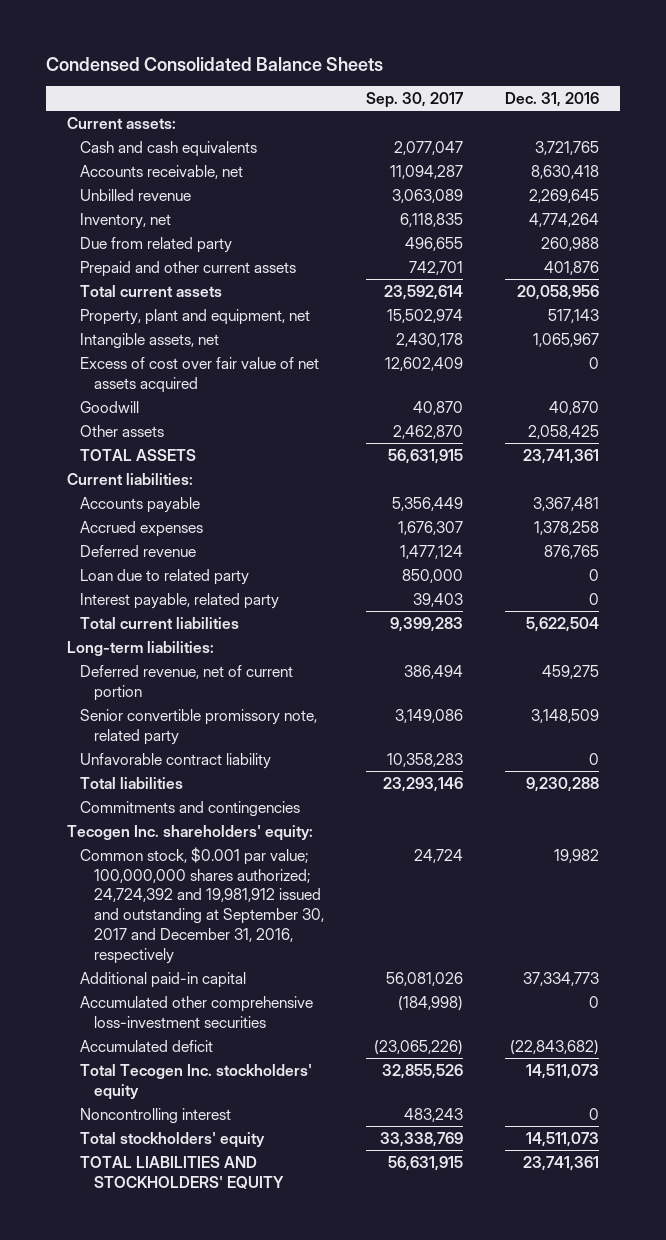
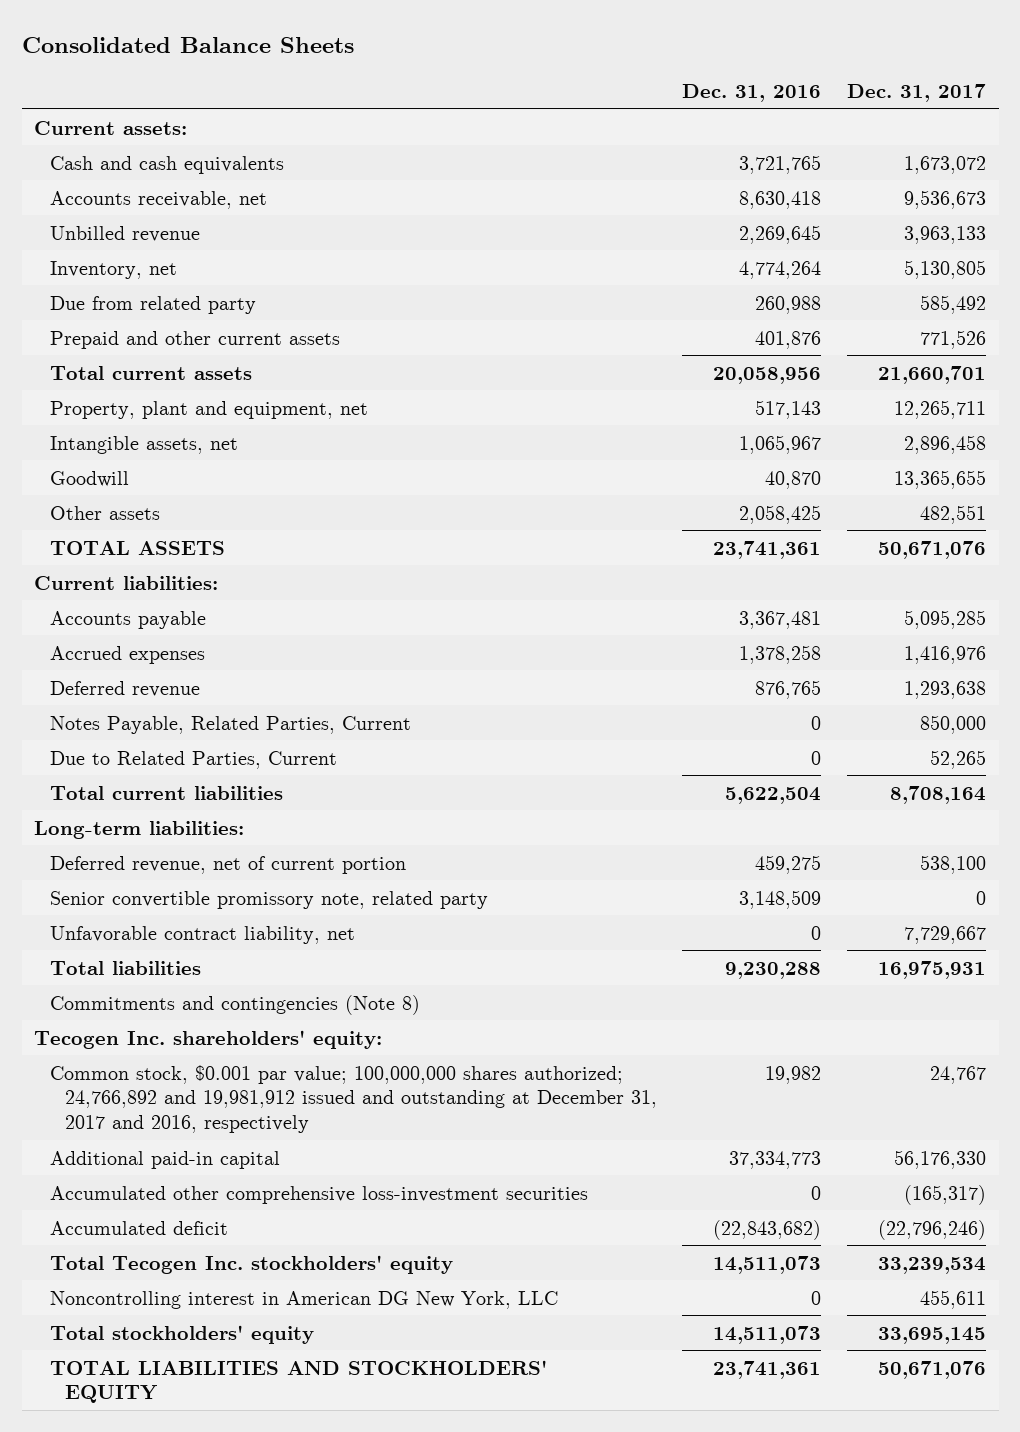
[46,56,384,71] Condensed Consolidated Balance Sheets -> [21,37,354,54] Consolidated Balance Sheets
[365,92,463,109] Sep. 30, 2017 -> none
none -> [846,83,986,102] Dec. 31, 2017
[80,356,320,393] Excess of cost over fair value of net assets acquired -> none
[80,592,280,609] Interest payable, related party -> none
[80,568,250,585] Loan due to related party -> [49,715,411,734] Notes Payable, Related Parties, Current
none -> [49,750,337,769] Due to Related Parties, Current
[80,752,272,769] Unfavorable contract liability -> [49,925,355,944] Unfavorable contract liability, net
[80,800,301,817] Commitments and contingencies -> [49,994,420,1015] Commitments and contingencies (Note 8)
[80,846,324,964] Common stock, $0.001 par value; 100,000,000 shares authorized; 24,724,392 and 19,981,912 issued and outstanding at September 30, 2017 and December 31, 2016, respectively -> [49,1064,657,1134] Common stock, $0.001 par value; 100,000,000 shares authorized; 24,766,892 and 19,981,912 issued and outstanding at December 31, 2017 and 2016, respectively
[80,1107,232,1124] Noncontrolling interest -> [49,1290,558,1309] Noncontrolling interest in American DG New York, LLC

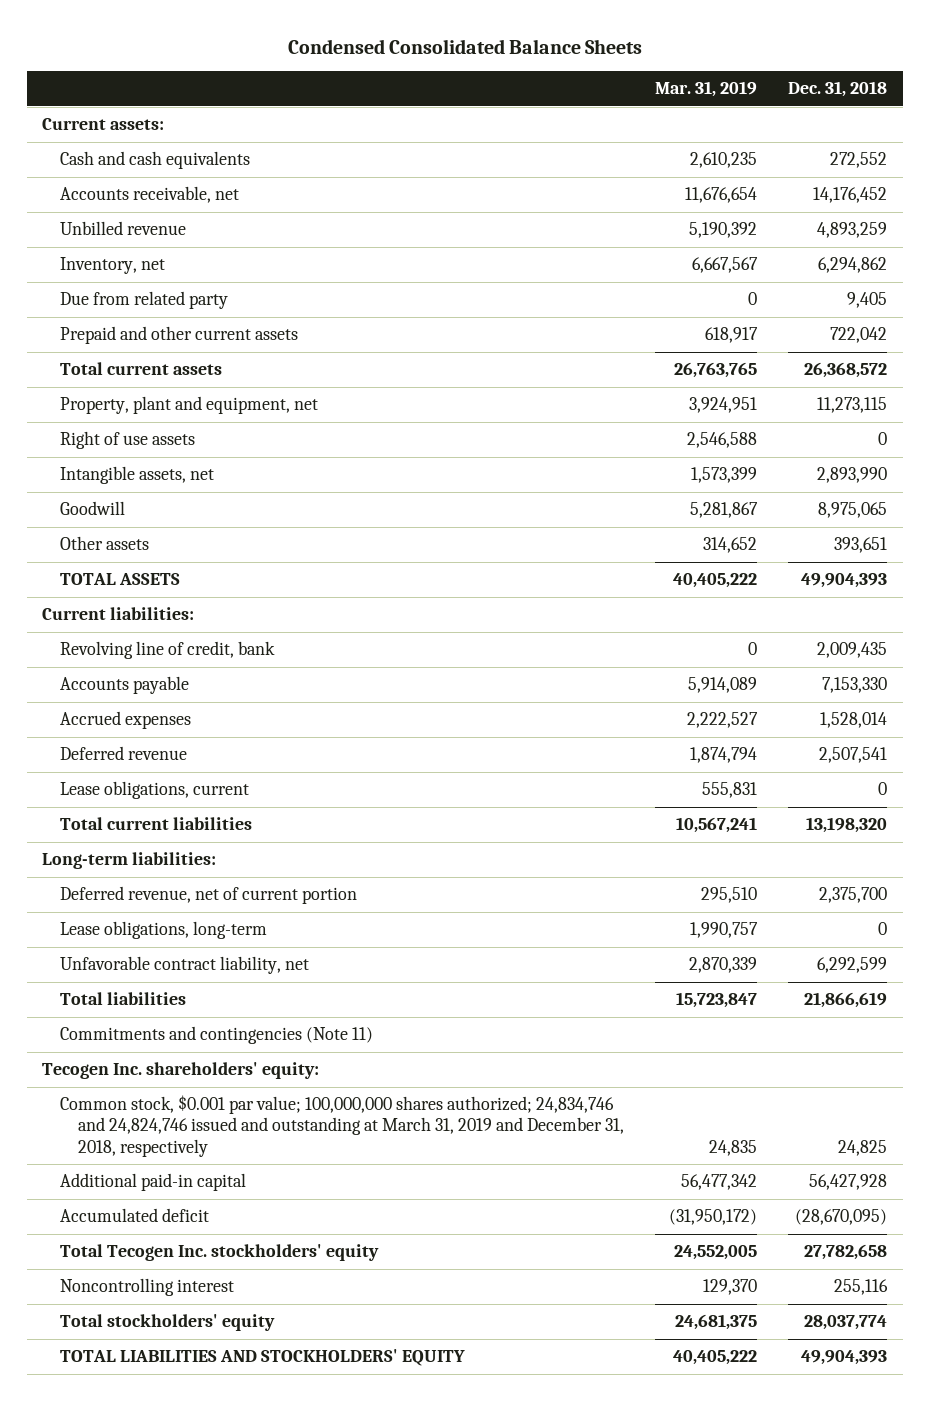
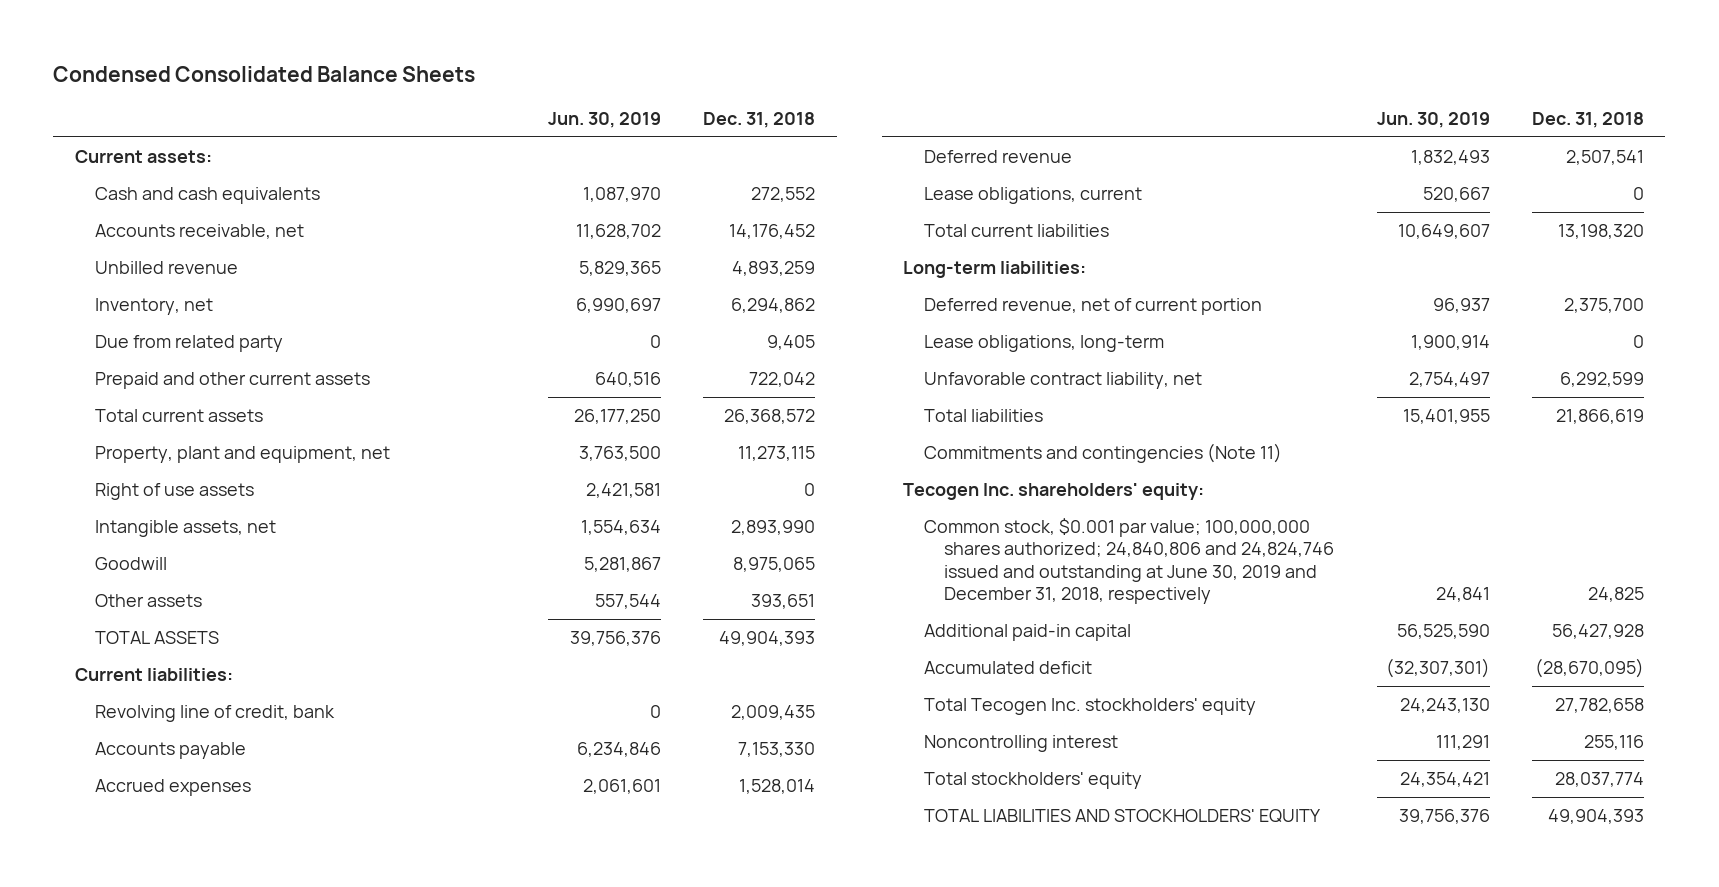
[655,81,758,98] Mar. 31, 2019 -> none
none -> [548,111,662,128] Jun. 30, 2019
[60,1095,624,1157] Common stock, $0.001 par value; 100,000,000 shares authorized; 24,834,746 and 24,824,746 issued and outstanding at March 31, 2019 and December 31, 2018, respectively -> [923,517,1335,605] Common stock, $0.001 par value; 100,000,000 shares authorized; 24,840,806 and 24,824,746 issued and outstanding at June 30, 2019 and December 31, 2018, respectively

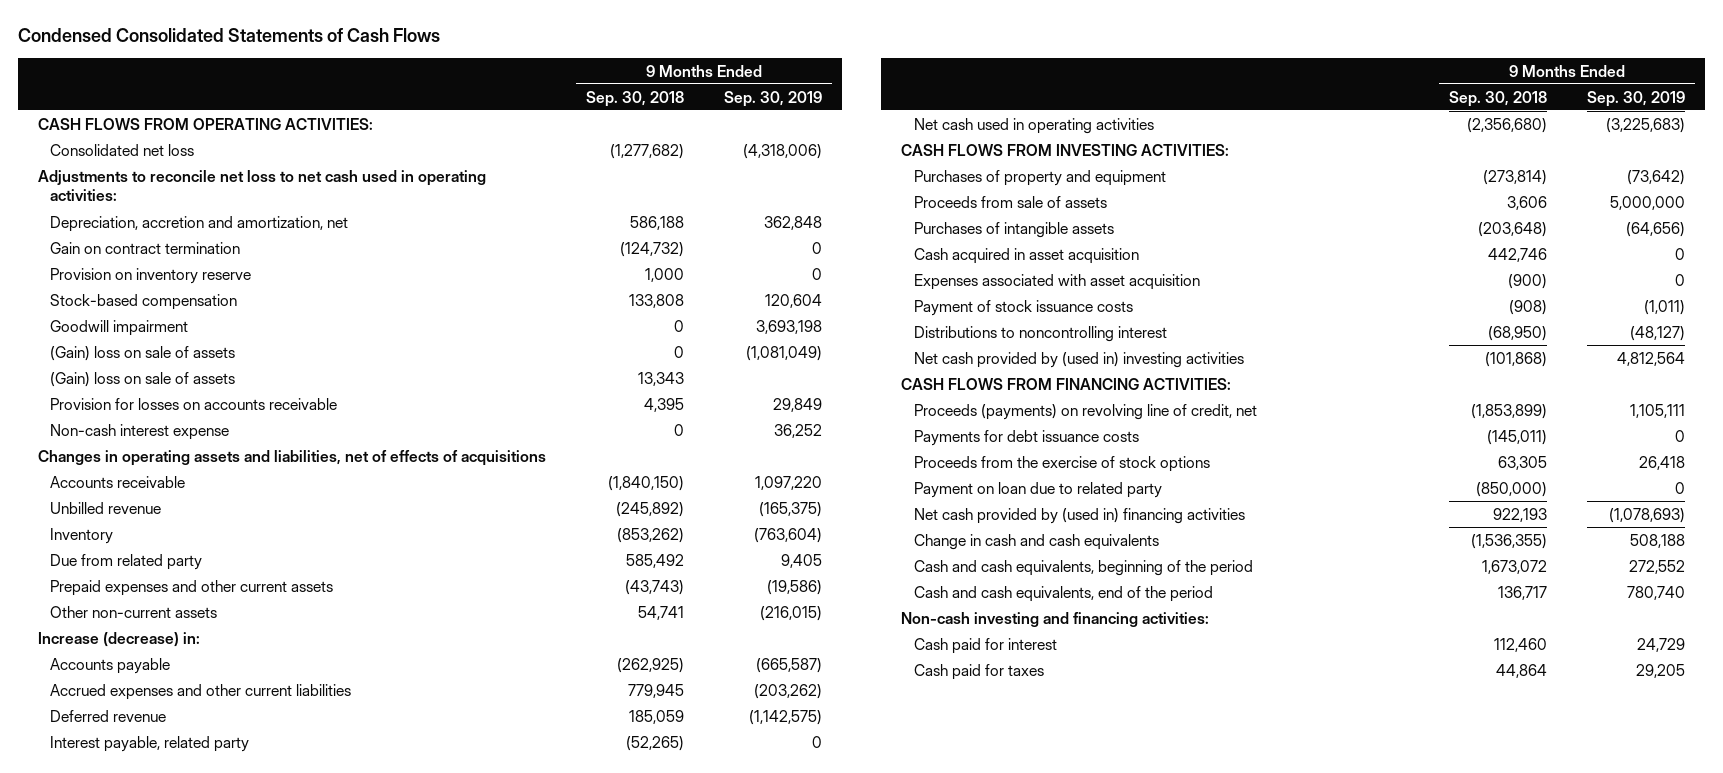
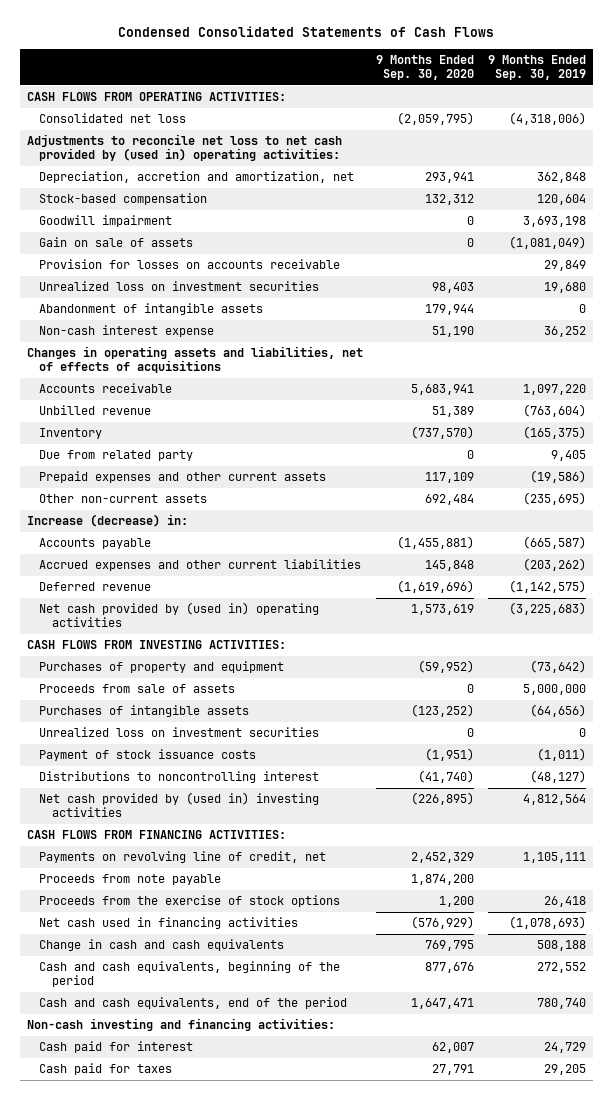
[585,90,684,107] Sep. 30, 2018 -> none
none -> [376,55,475,80] 9 Months Ended Sep. 30, 2020
[37,169,486,202] Adjustments to reconcile net loss to net cash used in operating activities: -> [26,134,342,162] Adjustments to reconcile net loss to net cash provided by (used in) operating activities:
[50,241,241,254] Gain on contract termination -> none
[50,267,252,284] Provision on inventory reserve -> none
[50,371,236,387] (Gain) loss on sale of assets -> none
[50,345,236,361] (Gain) loss on sale of assets -> [39,237,194,248] Gain on sale of assets
none -> [39,281,320,292] Unrealized loss on investment securities
none -> [39,303,264,316] Abandonment of intangible assets
[758,501,822,517] (165,375) -> [523,404,587,418] (763,604)
[753,527,822,543] (763,604) -> [523,426,587,440] (165,375)
[759,605,822,621] (216,015) -> [523,492,587,506] (235,695)
[50,735,250,752] Interest payable, related party -> none
[913,117,1154,134] Net cash used in operating activities -> [39,602,320,628] Net cash provided by (used in) operating activities
[913,247,1139,264] Cash acquired in asset acquisition -> none
[913,273,1200,290] Expenses associated with asset acquisition -> none
none -> [39,727,320,738] Unrealized loss on investment securities
[913,429,1139,446] Payments for debt issuance costs -> none
[913,403,1257,420] Proceeds (payments) on revolving line of credit, net -> [39,851,327,864] Payments on revolving line of credit, net
none -> [39,874,222,886] Proceeds from note payable
[913,481,1162,498] Payment on loan due to related party -> none
[913,507,1245,524] Net cash provided by (used in) financing activities -> [39,917,299,930] Net cash used in financing activities

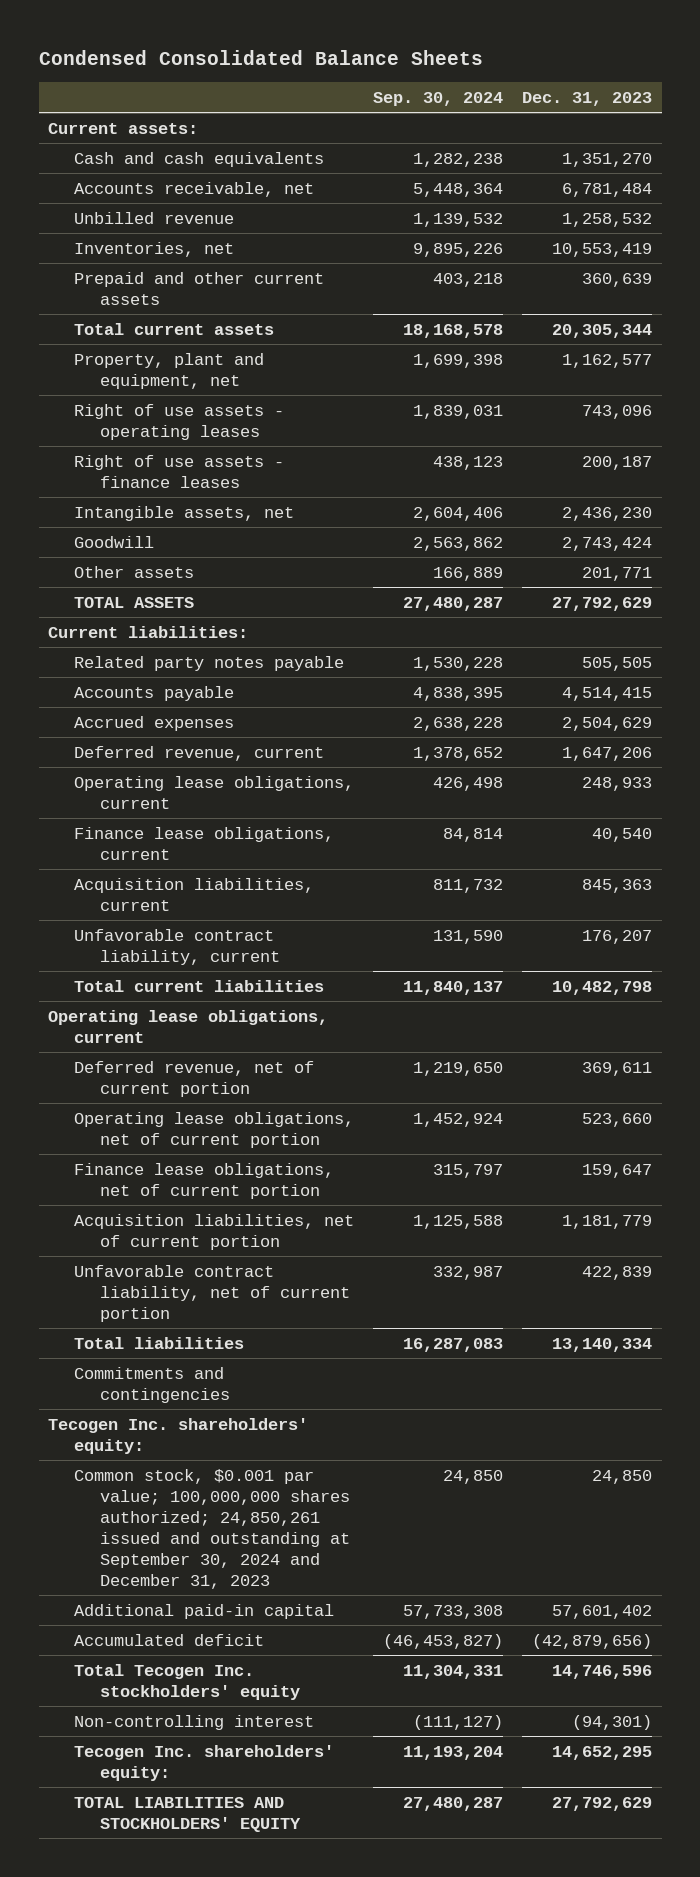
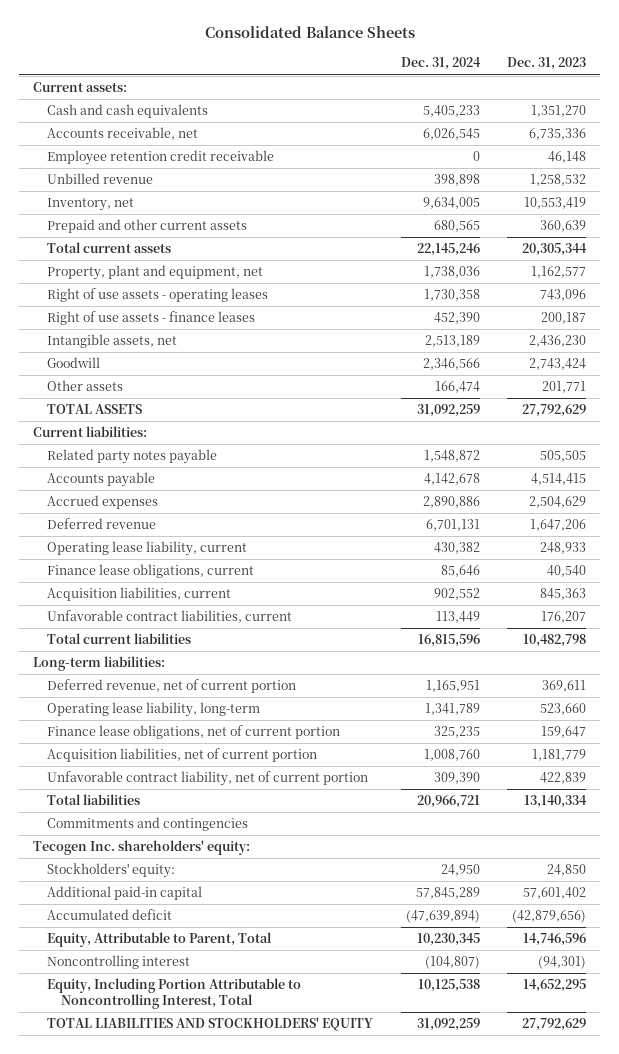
[38,49,483,65] Condensed Consolidated Balance Sheets -> [204,26,415,39] Consolidated Balance Sheets
[373,91,504,106] Sep. 30, 2024 -> none
none -> [400,57,481,71] Dec. 31, 2024
[562,182,653,197] 6,781,484 -> [529,128,587,141] 6,735,336
none -> [46,150,274,166] Employee retention credit receivable
[74,241,235,257] Inventories, net -> [46,198,134,212] Inventory, net
[74,745,325,761] Deferred revenue, current -> [46,518,156,530] Deferred revenue
[74,775,355,809] Operating lease obligations, current -> [46,541,247,557] Operating lease liability, current
[74,928,280,965] Unfavorable contract liability, current -> [46,610,292,624] Unfavorable contract liabilities, current
[48,1009,329,1043] Operating lease obligations, current -> [32,656,165,672] Long-term liabilities:
[74,1111,355,1148] Operating lease obligations, net of current portion -> [46,702,260,718] Operating lease liability, long-term
[74,1468,350,1589] Common stock, $0.001 par value; 100,000,000 shares authorized; 24,850,261 issued and outstanding at September 30, 2024 and December 31, 2023 -> [46,863,175,879] Stockholders' equity:
[74,1663,300,1700] Total Tecogen Inc. stockholders' equity -> [46,932,272,948] Equity, Attributable to Parent, Total
[74,1714,315,1730] Non-controlling interest -> [46,955,190,970] Noncontrolling interest
[74,1744,335,1781] Tecogen Inc. shareholders' equity: -> [46,978,301,1010] Equity, Including Portion Attributable to Noncontrolling Interest, Total

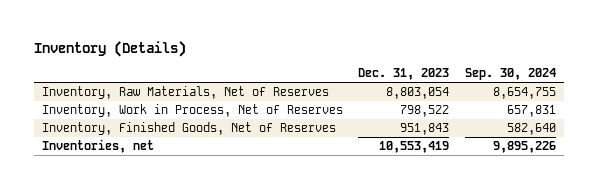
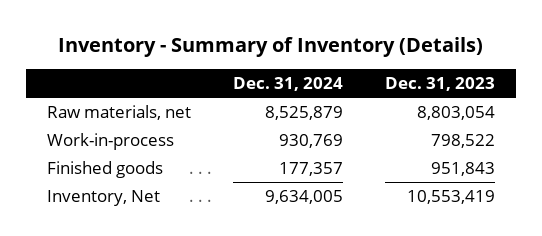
[34,40,187,57] Inventory (Details) -> [57,37,483,58] Inventory - Summary of Inventory (Details)
[465,68,557,81] Sep. 30, 2024 -> none
none -> [232,76,343,91] Dec. 31, 2024
[41,86,329,100] Inventory, Raw Materials, Net of Reserves -> [47,105,192,121] Raw materials, net
[41,104,343,118] Inventory, Work in Process, Net of Reserves -> [47,133,175,151] Work-in-process
[41,122,336,136] Inventory, Finished Goods, Net of Reserves -> [47,161,164,179] Finished goods
[41,139,154,154] Inventories, net -> [47,190,161,207] Inventory, Net

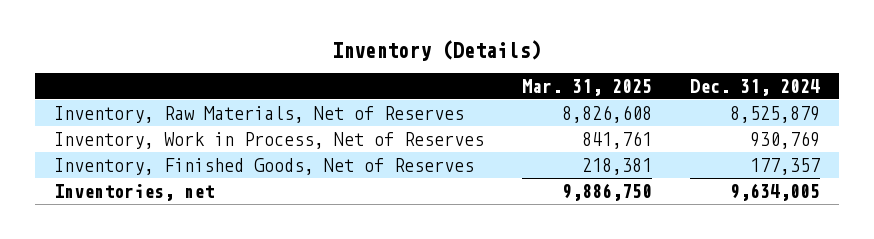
[57,37,483,58] Inventory - Summary of Inventory (Details) -> [332,40,542,62] Inventory (Details)
[384,76,495,91] Dec. 31, 2023 -> none
none -> [522,78,653,96] Mar. 31, 2025
[47,105,192,121] Raw materials, net -> [54,105,465,123] Inventory, Raw Materials, Net of Reserves
[47,133,175,151] Work-in-process -> [54,131,485,149] Inventory, Work in Process, Net of Reserves
[47,161,164,179] Finished goods -> [54,157,475,175] Inventory, Finished Goods, Net of Reserves
[47,190,161,207] Inventory, Net -> [54,183,215,201] Inventories, net

